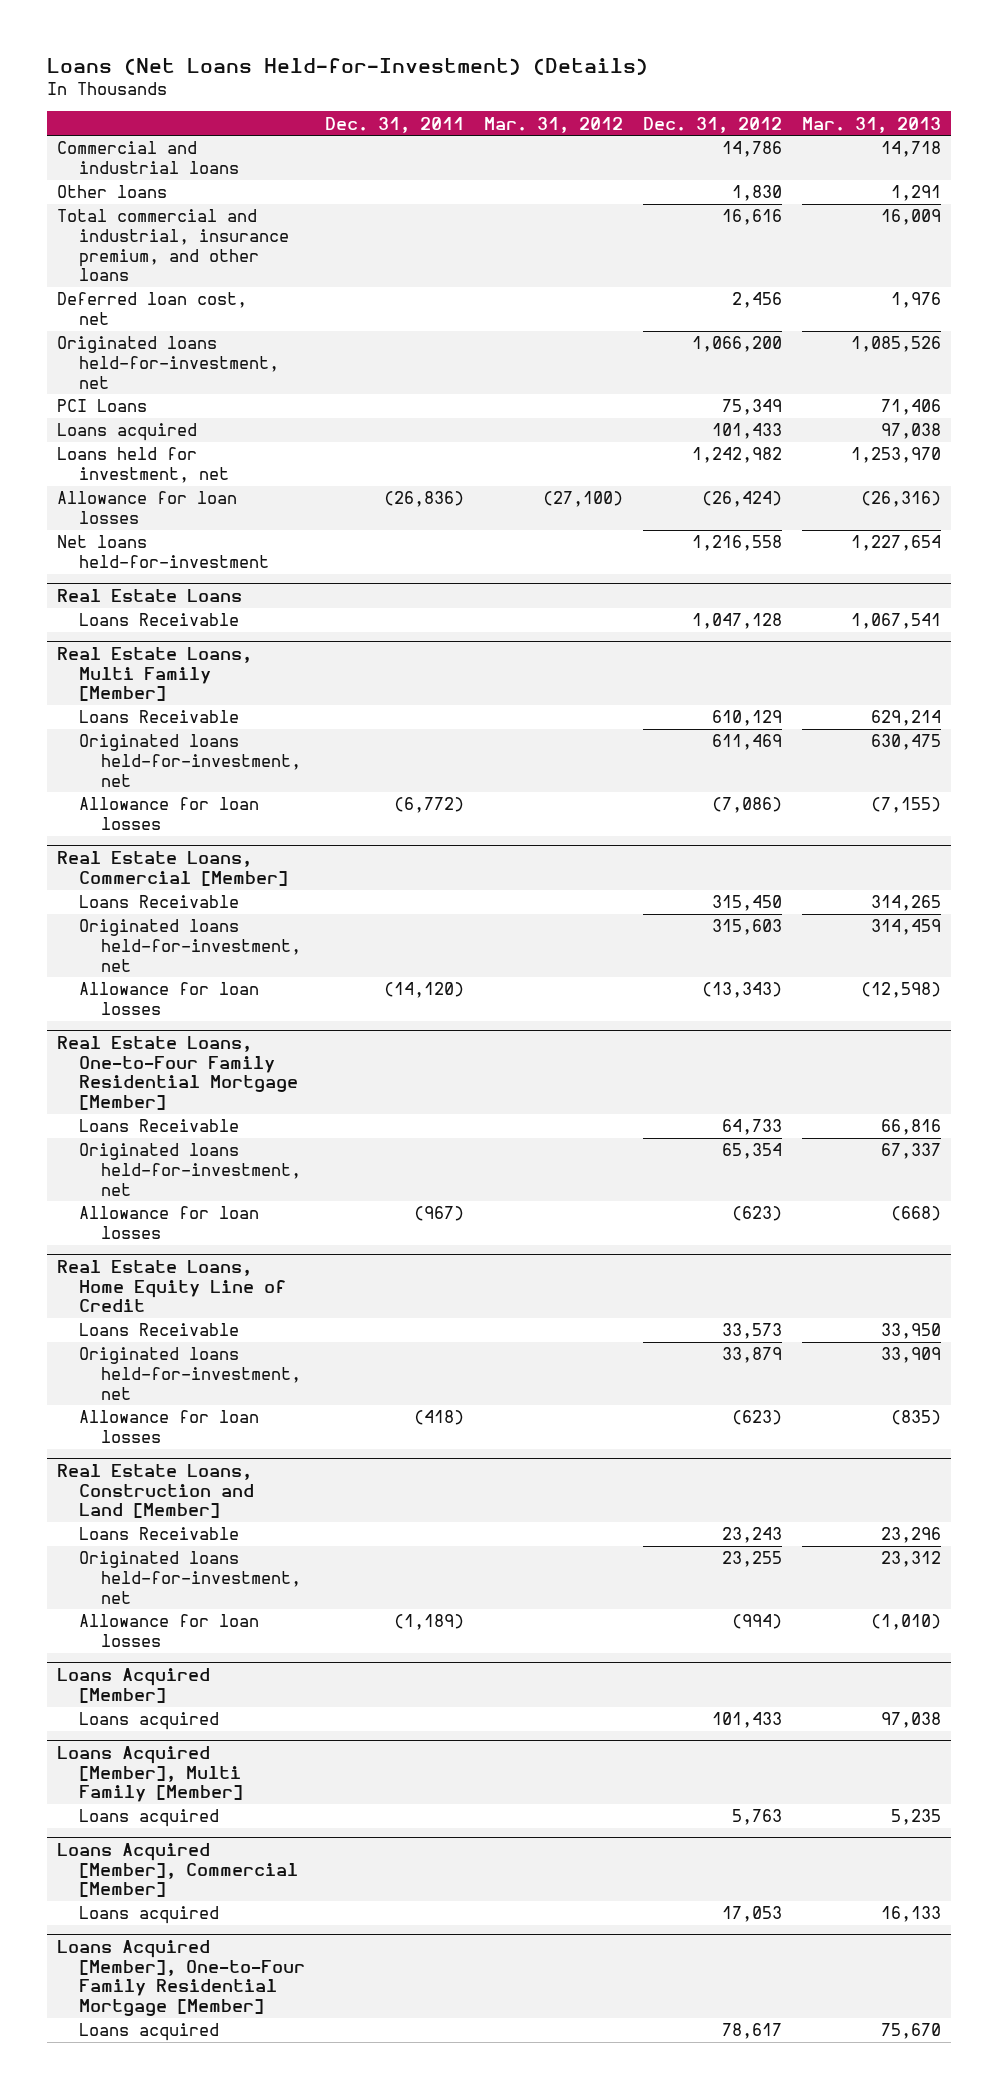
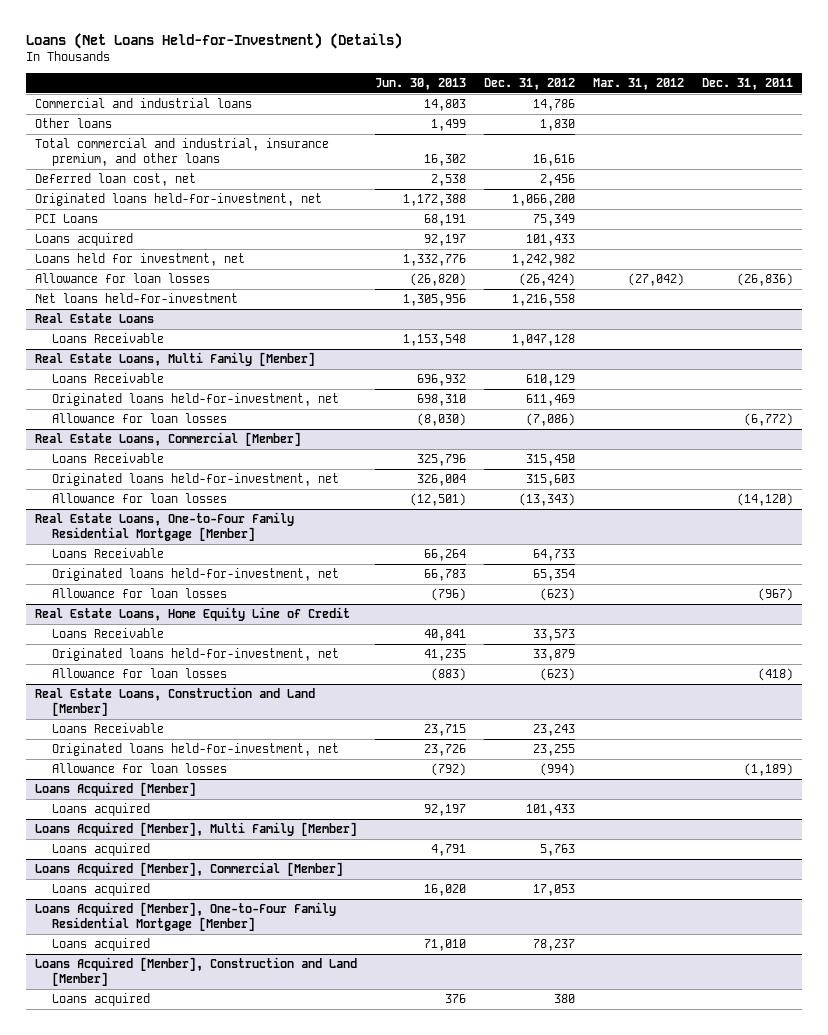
[801,116,941,133] Mar. 31, 2013 -> none
none -> [375,77,467,90] Jun. 30, 2013
[542,491,623,508] (27,100) -> [628,273,685,287] (27,042)
[721,2023,782,2040] 78,617 -> [533,939,576,952] 78,237
none -> [35,957,358,987] Loans Acquired [Member], Construction and Land [Member]
none -> [52,993,151,1007] Loans acquired

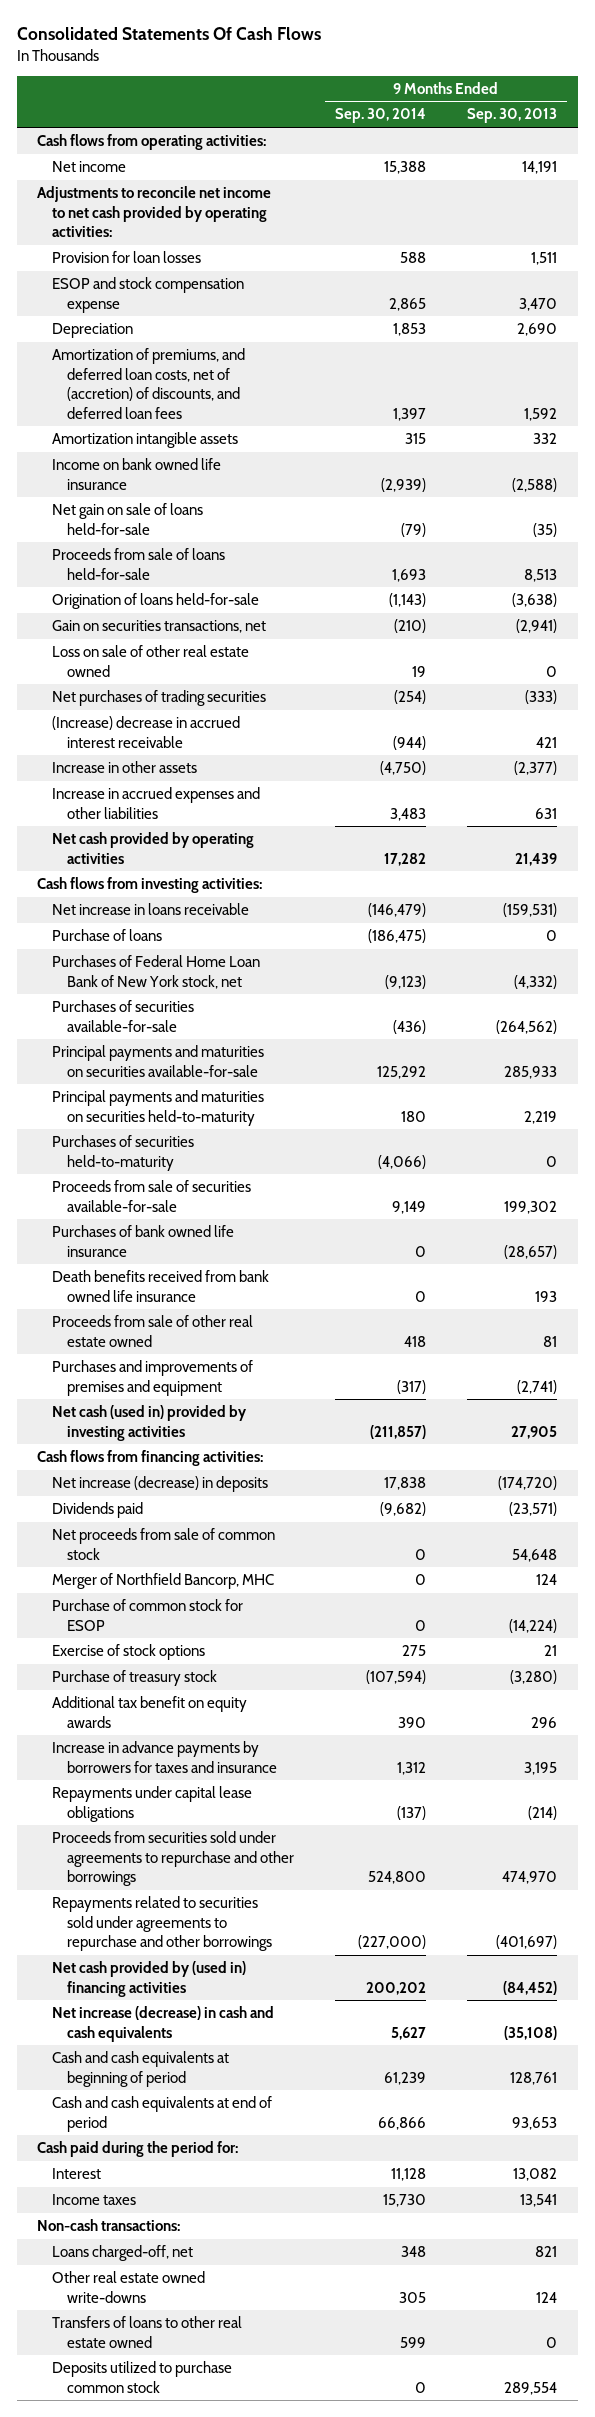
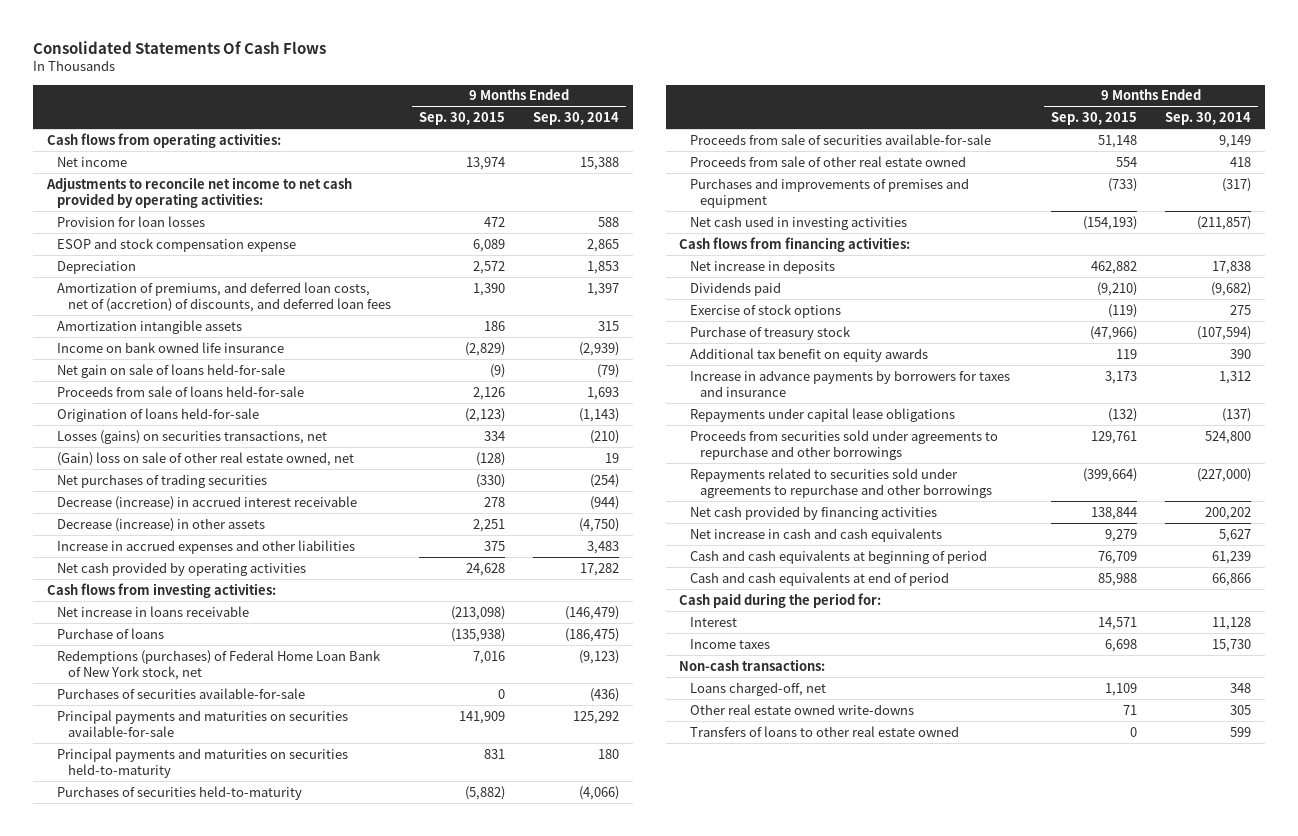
[467,108,558,124] Sep. 30, 2013 -> none
none -> [418,112,505,126] Sep. 30, 2015
[52,620,267,634] Gain on securities transactions, net -> [57,429,328,444] Losses (gains) on securities transactions, net
[52,645,250,677] Loss on sale of other real estate owned -> [57,451,355,466] (Gain) loss on sale of other real estate owned, net
[52,716,241,748] (Increase) decrease in accrued interest receivable -> [57,495,358,510] Decrease (increase) in accrued interest receivable
[52,761,198,774] Increase in other assets -> [57,517,266,532] Decrease (increase) in other assets
[52,955,261,989] Purchases of Federal Home Loan Bank of New York stock, net -> [57,649,382,681] Redemptions (purchases) of Federal Home Loan Bank of New York stock, net
[52,1225,235,1257] Purchases of bank owned life insurance -> none
[52,1270,270,1302] Death benefits received from bank owned life insurance -> none
[52,1405,248,1441] Net cash (used in) provided by investing activities -> [689,215,907,230] Net cash used in investing activities
[52,1476,269,1493] Net increase (decrease) in deposits -> [689,259,835,274] Net increase in deposits
[52,1528,276,1560] Net proceeds from sale of common stock -> none
[52,1573,275,1590] Merger of Northfield Bancorp, MHC -> none
[52,1599,244,1631] Purchase of common stock for ESOP -> none
[52,1961,247,1997] Net cash provided by (used in) financing activities -> [689,505,937,520] Net cash provided by financing activities
[52,2006,275,2042] Net increase (decrease) in cash and cash equivalents -> [689,527,942,542] Net increase in cash and cash equivalents
[52,2361,233,2393] Deposits utilized to purchase common stock -> none

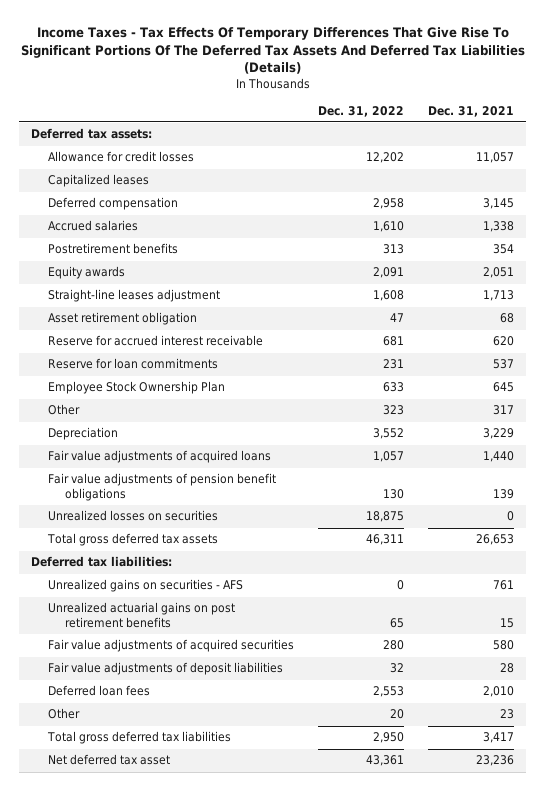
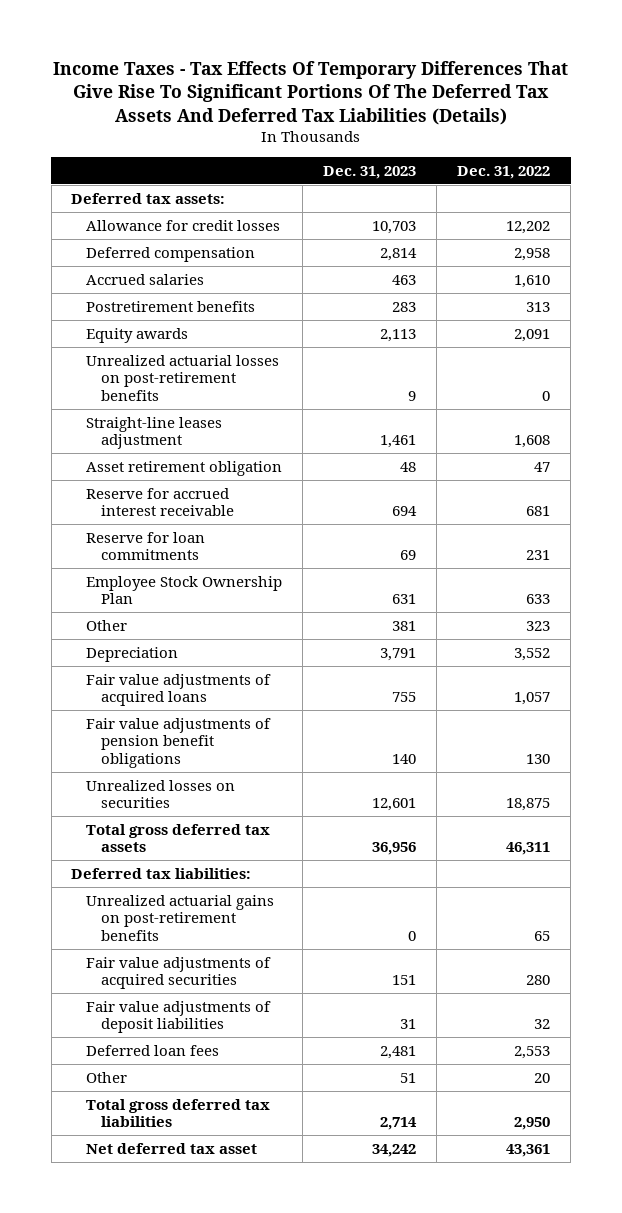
[428,105,515,117] Dec. 31, 2021 -> none
none -> [323,165,417,179] Dec. 31, 2023
[48,174,150,188] Capitalized leases -> none
none -> [86,354,280,401] Unrealized actuarial losses on post-retirement benefits
[48,579,244,593] Unrealized gains on securities - AFS -> none
[48,602,236,628] Unrealized actuarial gains on post retirement benefits -> [86,894,275,941] Unrealized actuarial gains on post-retirement benefits

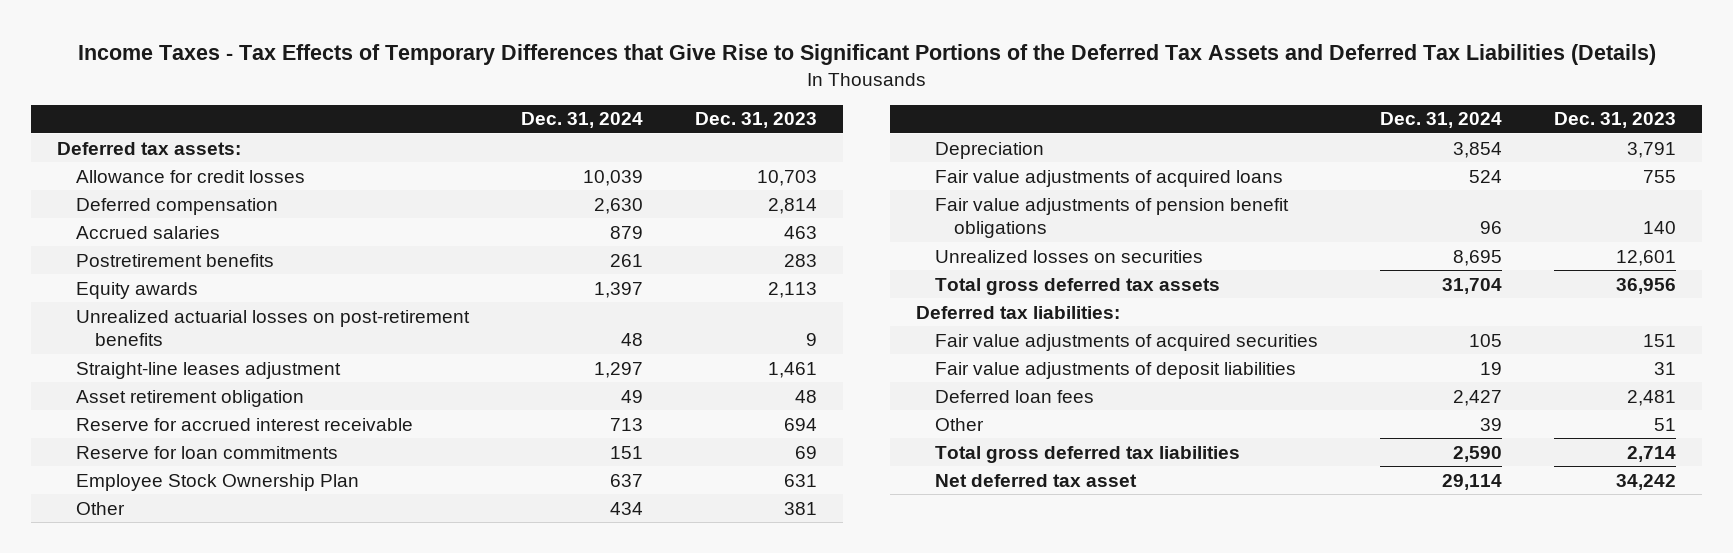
[52,60,568,125] Income Taxes - Tax Effects Of Temporary Differences That Give Rise To Significant Portions Of The Deferred Tax Assets And Deferred Tax Liabilities (Details) -> [77,44,1656,66] Income Taxes - Tax Effects of Temporary Differences that Give Rise to Significant Portions of the Deferred Tax Assets and Deferred Tax Liabilities (Details)
[457,165,551,179] Dec. 31, 2022 -> none
none -> [521,112,644,129] Dec. 31, 2024
[86,894,275,941] Unrealized actuarial gains on post-retirement benefits -> none

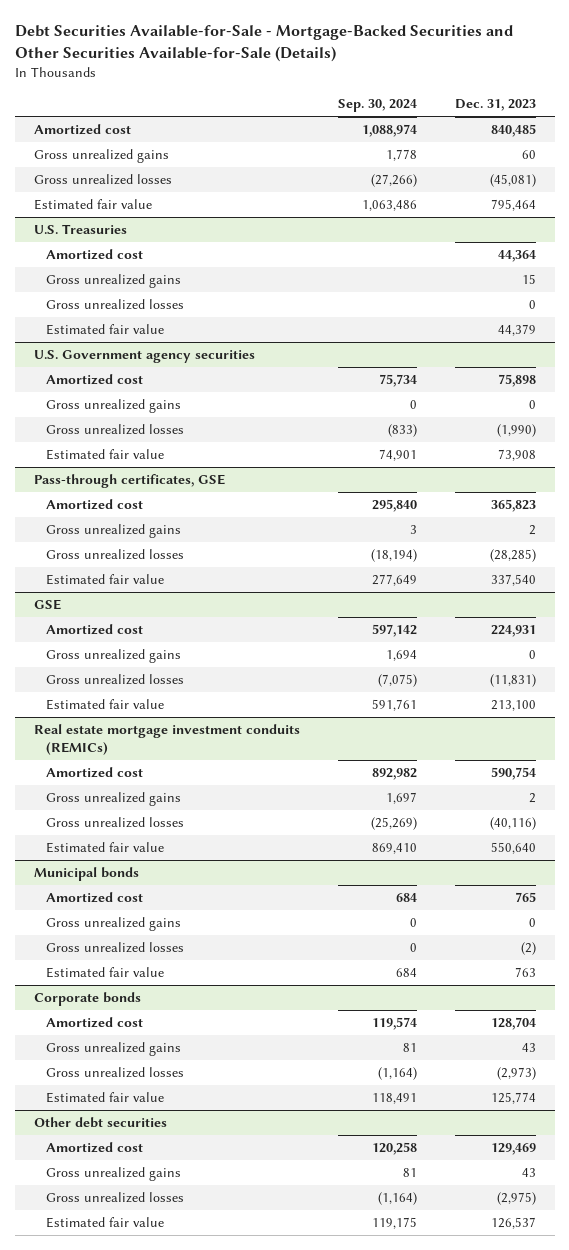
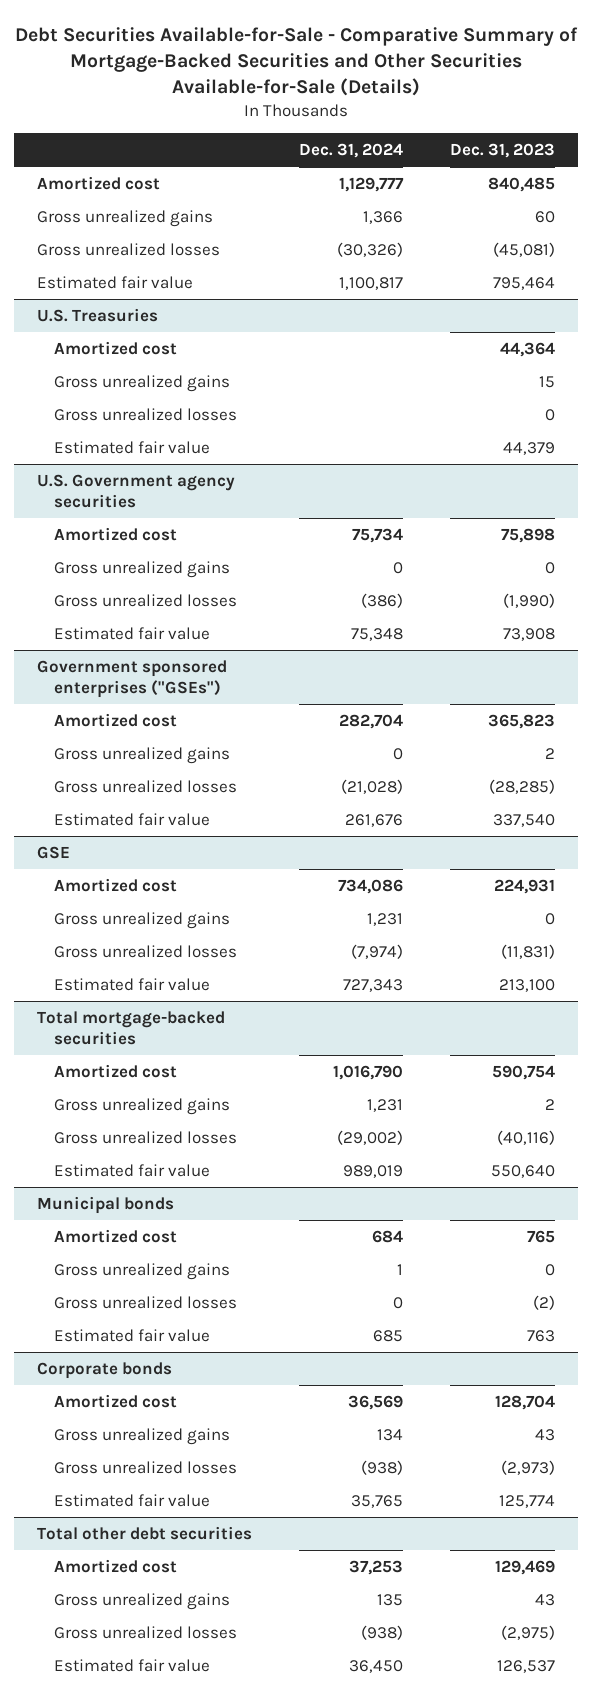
[14,25,513,63] Debt Securities Available-for-Sale - Mortgage-Backed Securities and Other Securities Available-for-Sale (Details) -> [15,26,579,97] Debt Securities Available-for-Sale - Comparative Summary of Mortgage-Backed Securities and Other Securities Available-for-Sale (Details)
[337,99,417,113] Sep. 30, 2024 -> none
none -> [299,143,404,159] Dec. 31, 2024
[33,474,225,489] Pass-through certificates, GSE -> [37,659,228,699] Government sponsored enterprises ("GSEs")
[33,724,300,756] Real estate mortgage investment conduits (REMICs) -> [37,1010,226,1046] Total mortgage-backed securities
[33,1117,167,1129] Other debt securities -> [37,1525,253,1540] Total other debt securities

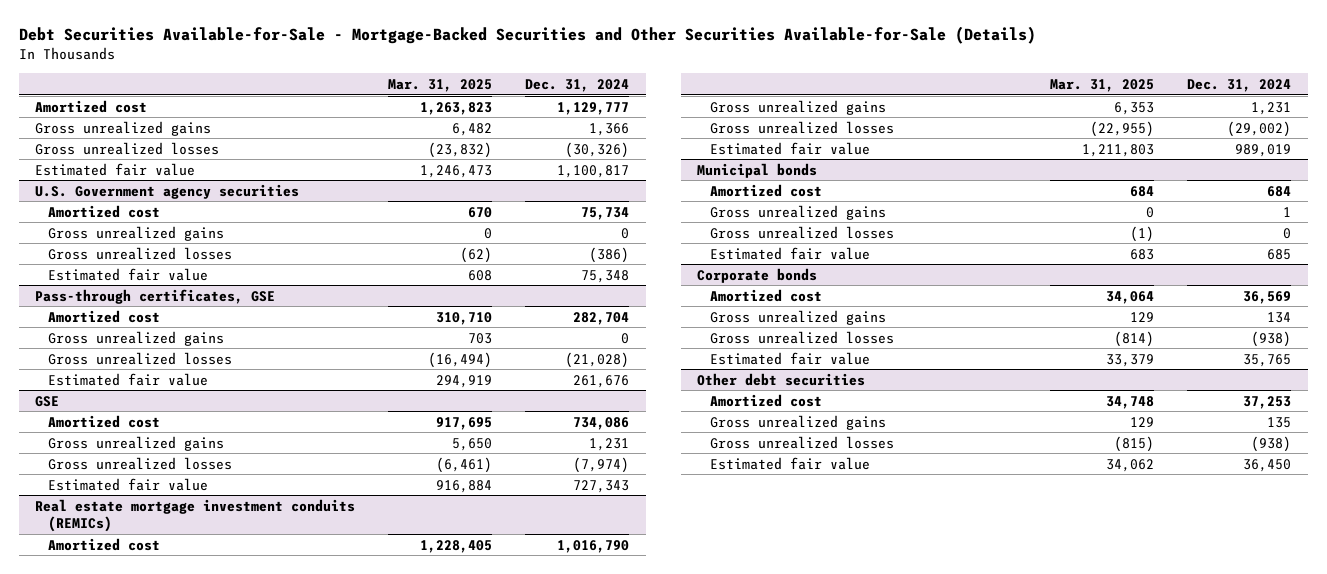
[15,26,579,97] Debt Securities Available-for-Sale - Comparative Summary of Mortgage-Backed Securities and Other Securities Available-for-Sale (Details) -> [18,26,1036,45] Debt Securities Available-for-Sale - Mortgage-Backed Securities and Other Securities Available-for-Sale (Details)
[449,143,555,159] Dec. 31, 2023 -> none
none -> [388,78,493,92] Mar. 31, 2025
[37,307,159,322] U.S. Treasuries -> none
[54,340,178,355] Amortized cost -> none
[54,374,231,392] Gross unrealized gains -> none
[54,407,238,421] Gross unrealized losses -> none
[54,440,211,454] Estimated fair value -> none
[37,659,228,699] Government sponsored enterprises ("GSEs") -> [35,288,276,304] Pass-through certificates, GSE
[37,1010,226,1046] Total mortgage-backed securities -> [35,498,356,533] Real estate mortgage investment conduits (REMICs)
[37,1525,253,1540] Total other debt securities -> [697,372,866,386] Other debt securities

